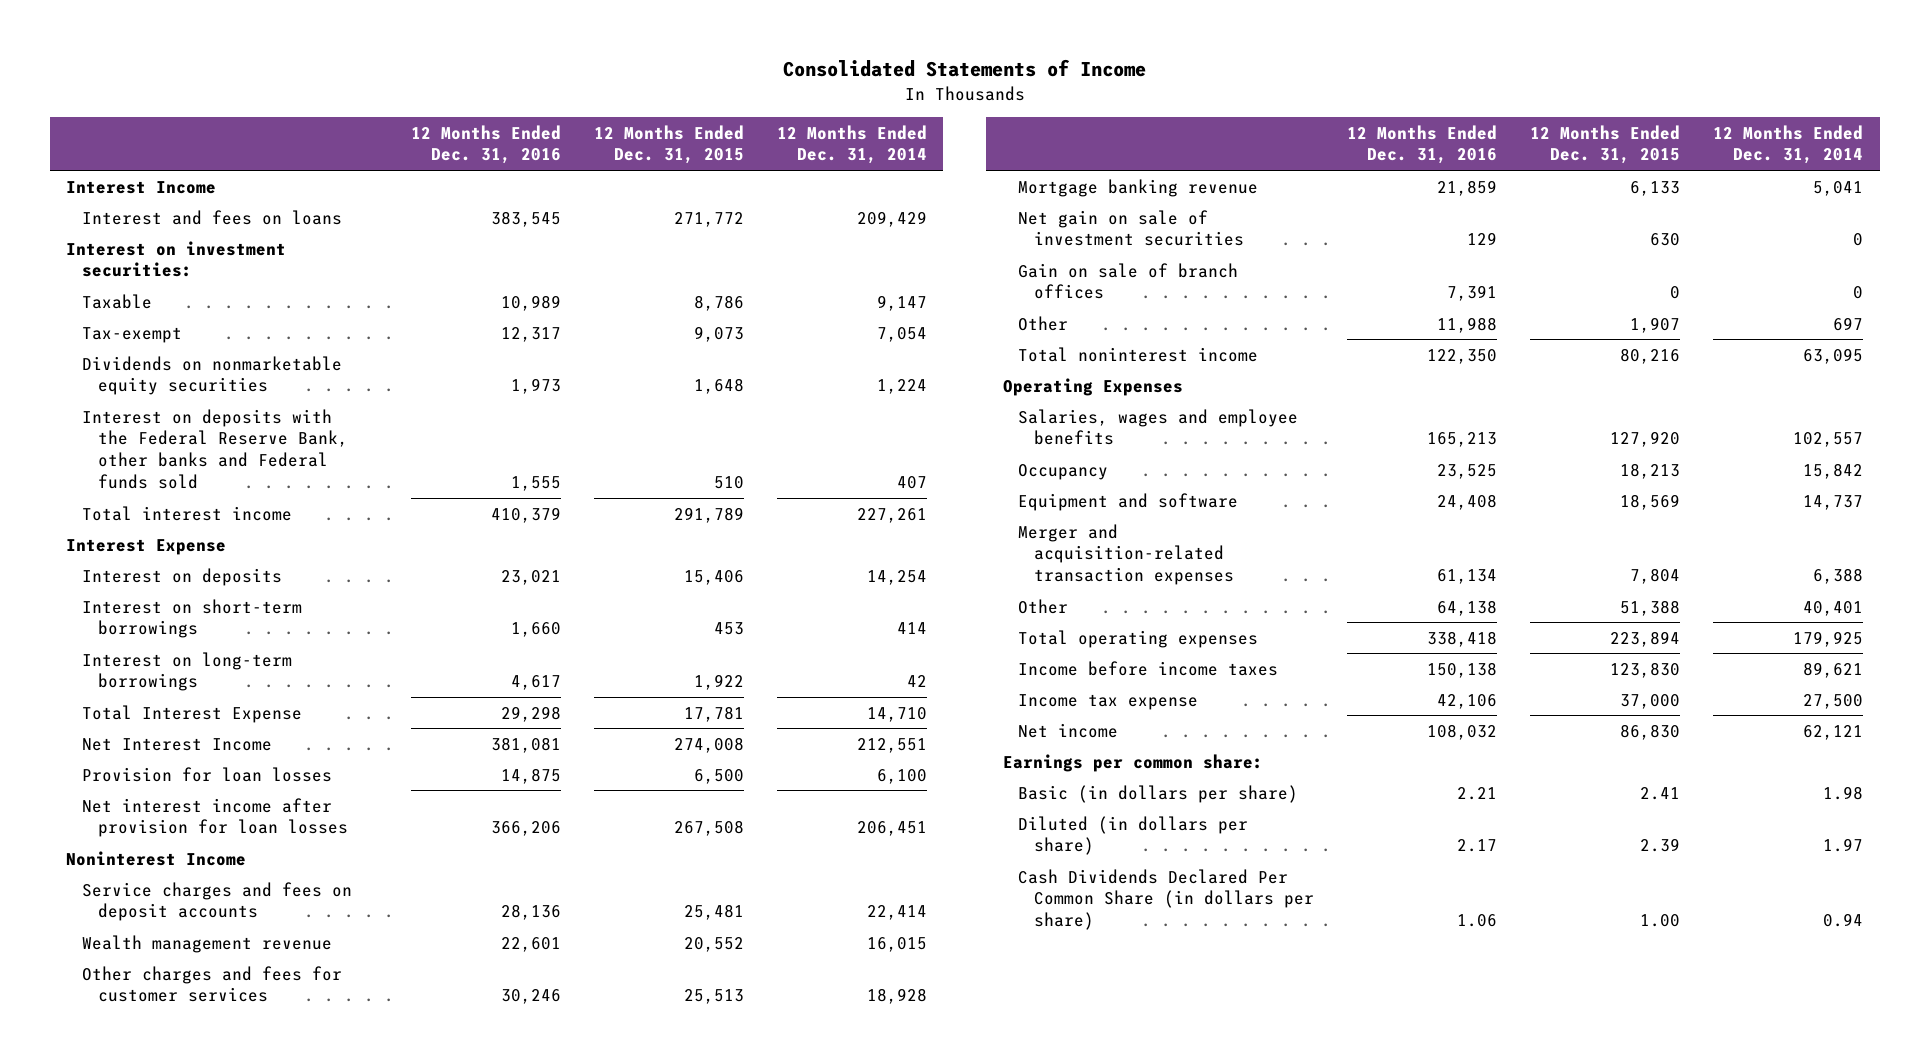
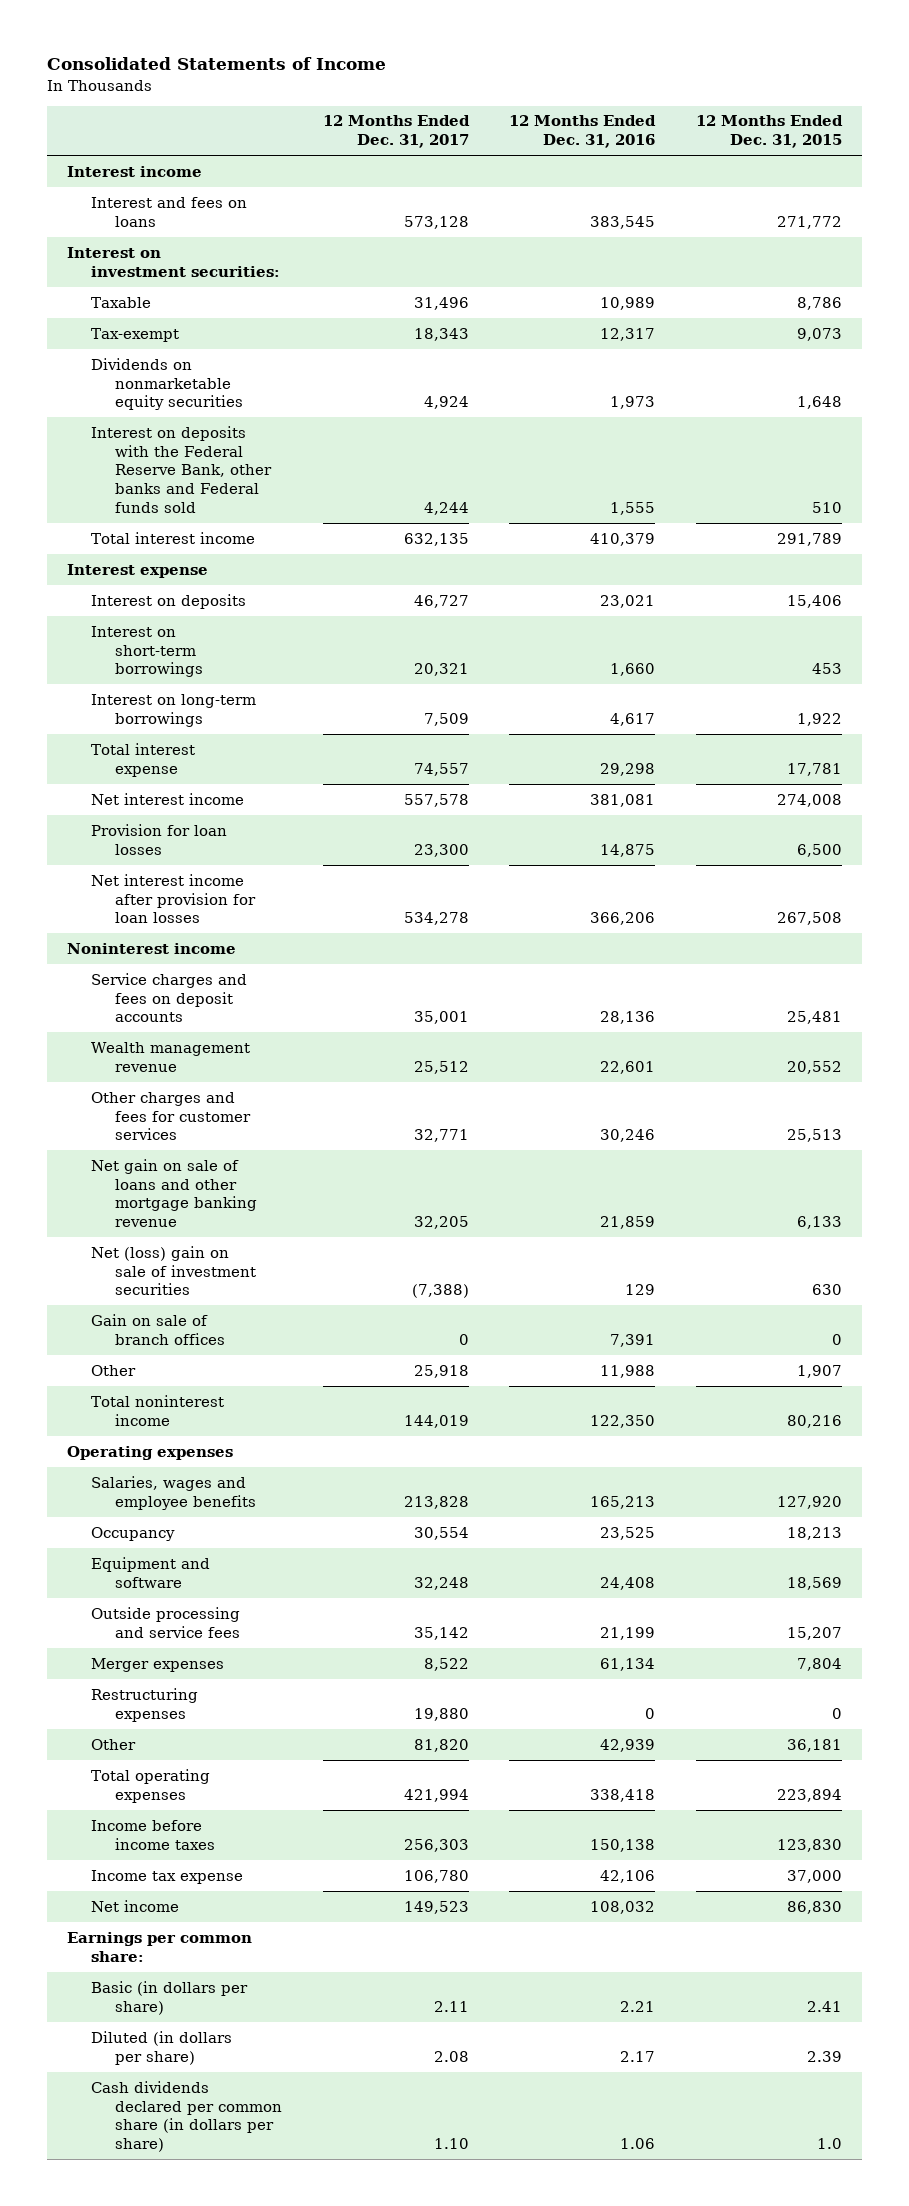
[776,124,927,165] 12 Months Ended Dec. 31, 2014 -> none
none -> [322,115,470,149] 12 Months Ended Dec. 31, 2017
[66,180,217,194] Interest Income -> [67,165,203,177] Interest income
[66,538,227,555] Interest Expense -> [67,563,209,578] Interest expense
[81,704,302,723] Total Interest Expense -> [91,742,196,777] Total interest expense
[81,737,272,751] Net Interest Income -> [91,792,245,805] Net interest income
[66,850,247,866] Noninterest Income -> [67,942,237,954] Noninterest income
[1018,178,1259,197] Mortgage banking revenue -> [91,1158,258,1228] Net gain on sale of loans and other mortgage banking revenue
[1018,209,1245,247] Net gain on sale of investment securities -> [91,1245,257,1296] Net (loss) gain on sale of investment securities
[1002,377,1183,396] Operating Expenses -> [67,1445,234,1460] Operating expenses
none -> [91,1606,241,1638] Outside processing and service fees
[1018,523,1235,586] Merger and acquisition-related transaction expenses -> [91,1657,225,1672] Merger expenses
none -> [91,1687,199,1722] Restructuring expenses
[1437,599,1498,616] 64,138 -> [600,1738,656,1752] 42,939
[1620,599,1681,616] 51,388 -> [787,1738,843,1752] 36,181
[1018,868,1315,931] Cash Dividends Declared Per Common Share (in dollars per share) -> [91,2080,283,2153] Cash dividends declared per common share (in dollars per share)
[1640,914,1681,928] 1.00 -> [817,2138,843,2150] 1.0

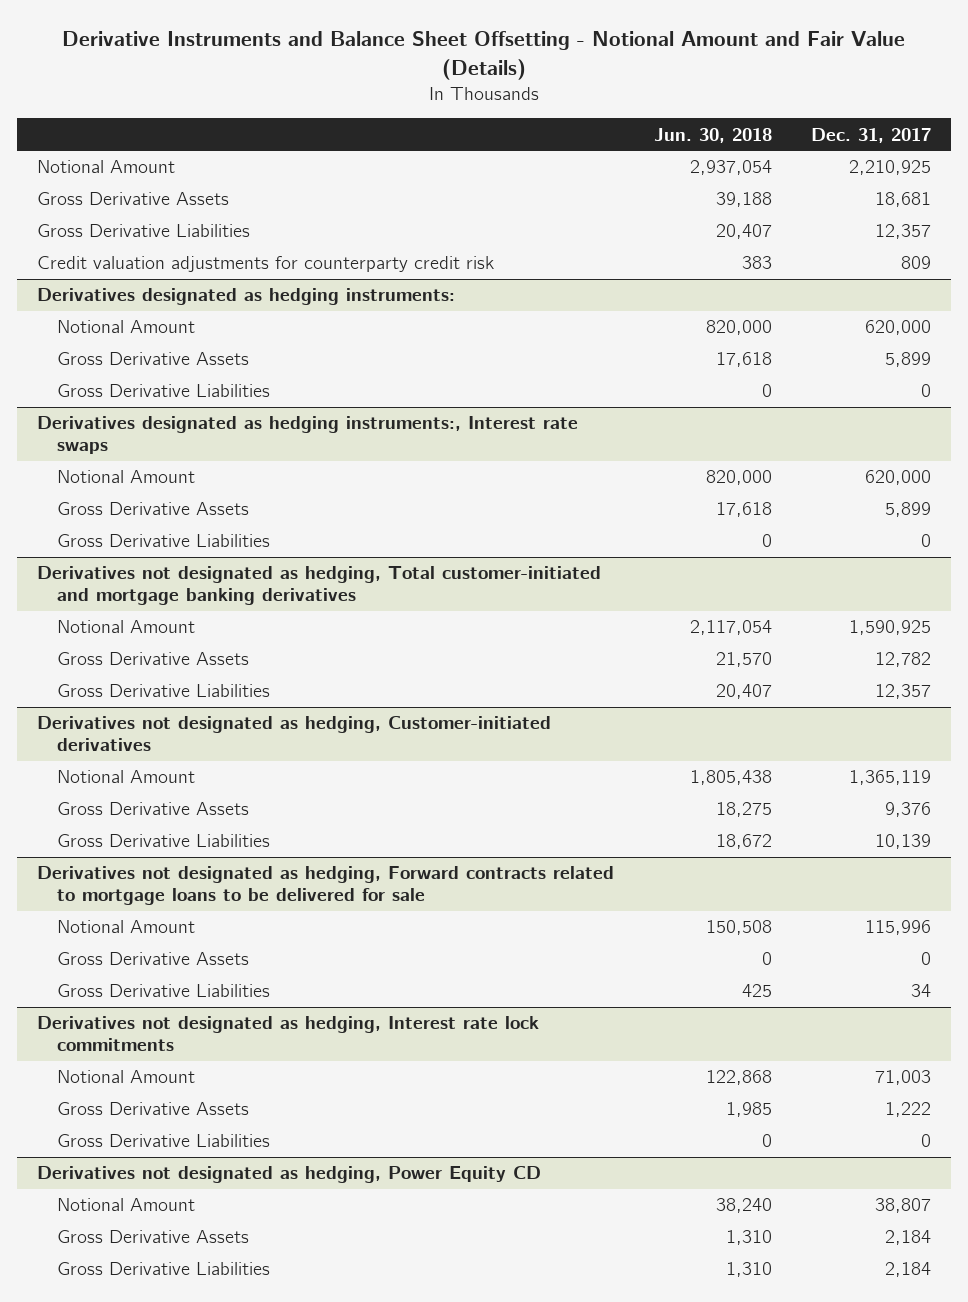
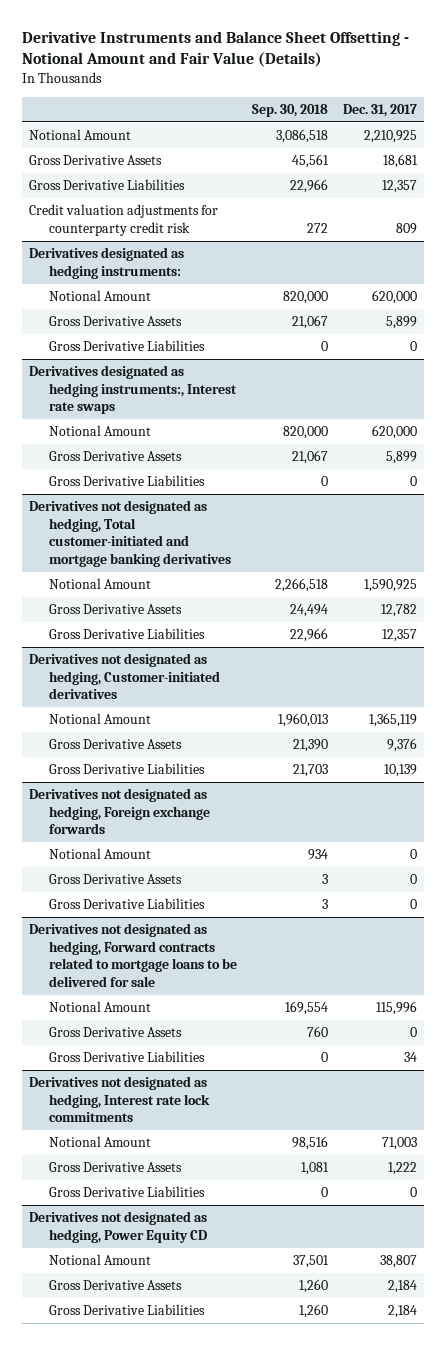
[653,127,772,143] Jun. 30, 2018 -> none
none -> [251,103,328,117] Sep. 30, 2018
none -> [29,788,210,835] Derivatives not designated as hedging, Foreign exchange forwards
none -> [48,848,151,860] Notional Amount
none -> [48,874,182,885] Gross Derivative Assets
none -> [48,898,205,910] Gross Derivative Liabilities

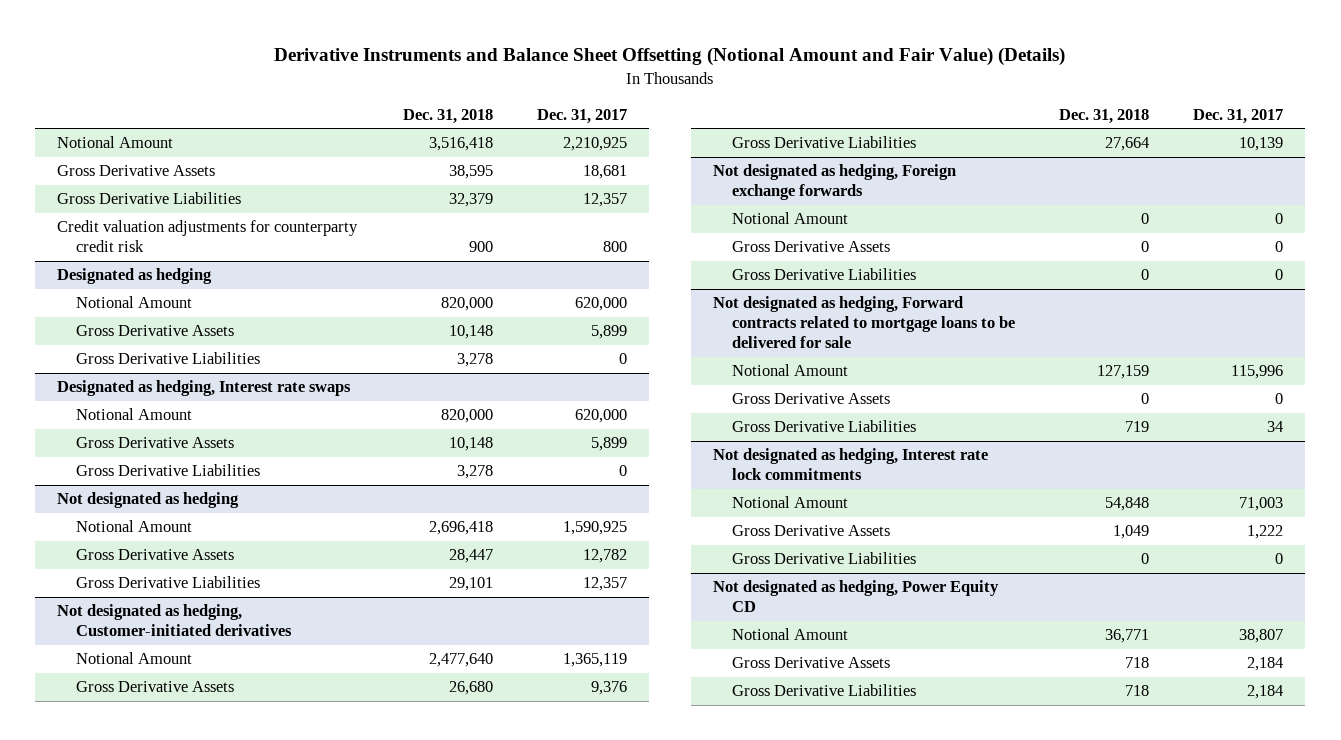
[21,31,409,68] Derivative Instruments and Balance Sheet Offsetting - Notional Amount and Fair Value (Details) -> [274,47,1066,67] Derivative Instruments and Balance Sheet Offsetting (Notional Amount and Fair Value) (Details)
[251,103,328,117] Sep. 30, 2018 -> none
none -> [403,108,494,124] Dec. 31, 2018
[395,222,417,234] 809 -> [603,241,628,253] 800
[29,247,185,279] Derivatives designated as hedging instruments: -> [57,268,213,285] Designated as hedging
[29,365,237,415] Derivatives designated as hedging instruments:, Interest rate swaps -> [57,380,352,397] Designated as hedging, Interest rate swaps
[29,500,231,567] Derivatives not designated as hedging, Total customer-initiated and mortgage banking derivatives -> none
none -> [57,492,240,509] Not designated as hedging
[29,653,220,700] Derivatives not designated as hedging, Customer-initiated derivatives -> [57,604,293,637] Not designated as hedging, Customer-initiated derivatives
[29,788,210,835] Derivatives not designated as hedging, Foreign exchange forwards -> [713,164,957,201] Not designated as hedging, Foreign exchange forwards
[29,923,237,987] Derivatives not designated as hedging, Forward contracts related to mortgage loans to be delivered for sale -> [713,296,1015,349] Not designated as hedging, Forward contracts related to mortgage loans to be delivered for sale
[29,1076,210,1123] Derivatives not designated as hedging, Interest rate lock commitments -> [713,448,989,481] Not designated as hedging, Interest rate lock commitments
[29,1211,208,1243] Derivatives not designated as hedging, Power Equity CD -> [713,580,1000,613] Not designated as hedging, Power Equity CD

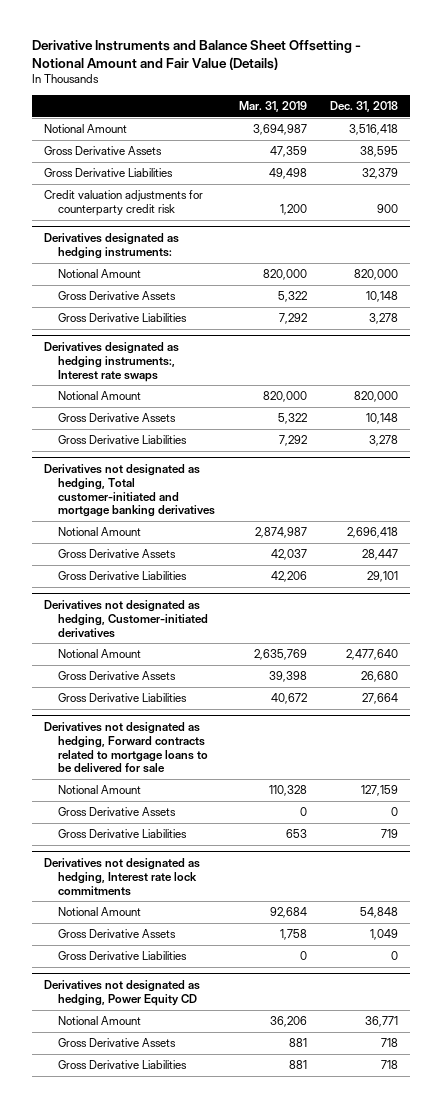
[274,47,1066,67] Derivative Instruments and Balance Sheet Offsetting (Notional Amount and Fair Value) (Details) -> [31,39,361,70] Derivative Instruments and Balance Sheet Offsetting - Notional Amount and Fair Value (Details)
[537,108,628,124] Dec. 31, 2017 -> none
none -> [238,100,307,112] Mar. 31, 2019
[57,268,213,285] Designated as hedging -> [43,233,179,259] Derivatives designated as hedging instruments:
[57,380,352,397] Designated as hedging, Interest rate swaps -> [43,342,179,382] Derivatives designated as hedging instruments:, Interest rate swaps
[57,492,240,509] Not designated as hedging -> none
none -> [43,464,215,518] Derivatives not designated as hedging, Total customer-initiated and mortgage banking derivatives
[57,604,293,637] Not designated as hedging, Customer-initiated derivatives -> [43,600,208,638] Derivatives not designated as hedging, Customer-initiated derivatives
[713,164,957,201] Not designated as hedging, Foreign exchange forwards -> none
[731,212,848,225] Notional Amount -> none
[731,241,890,253] Gross Derivative Assets -> none
[731,268,916,281] Gross Derivative Liabilities -> none
[713,296,1015,349] Not designated as hedging, Forward contracts related to mortgage loans to be delivered for sale -> [43,722,208,774] Derivatives not designated as hedging, Forward contracts related to mortgage loans to be delivered for sale
[713,448,989,481] Not designated as hedging, Interest rate lock commitments -> [43,858,200,896] Derivatives not designated as hedging, Interest rate lock commitments
[713,580,1000,613] Not designated as hedging, Power Equity CD -> [43,980,200,1006] Derivatives not designated as hedging, Power Equity CD

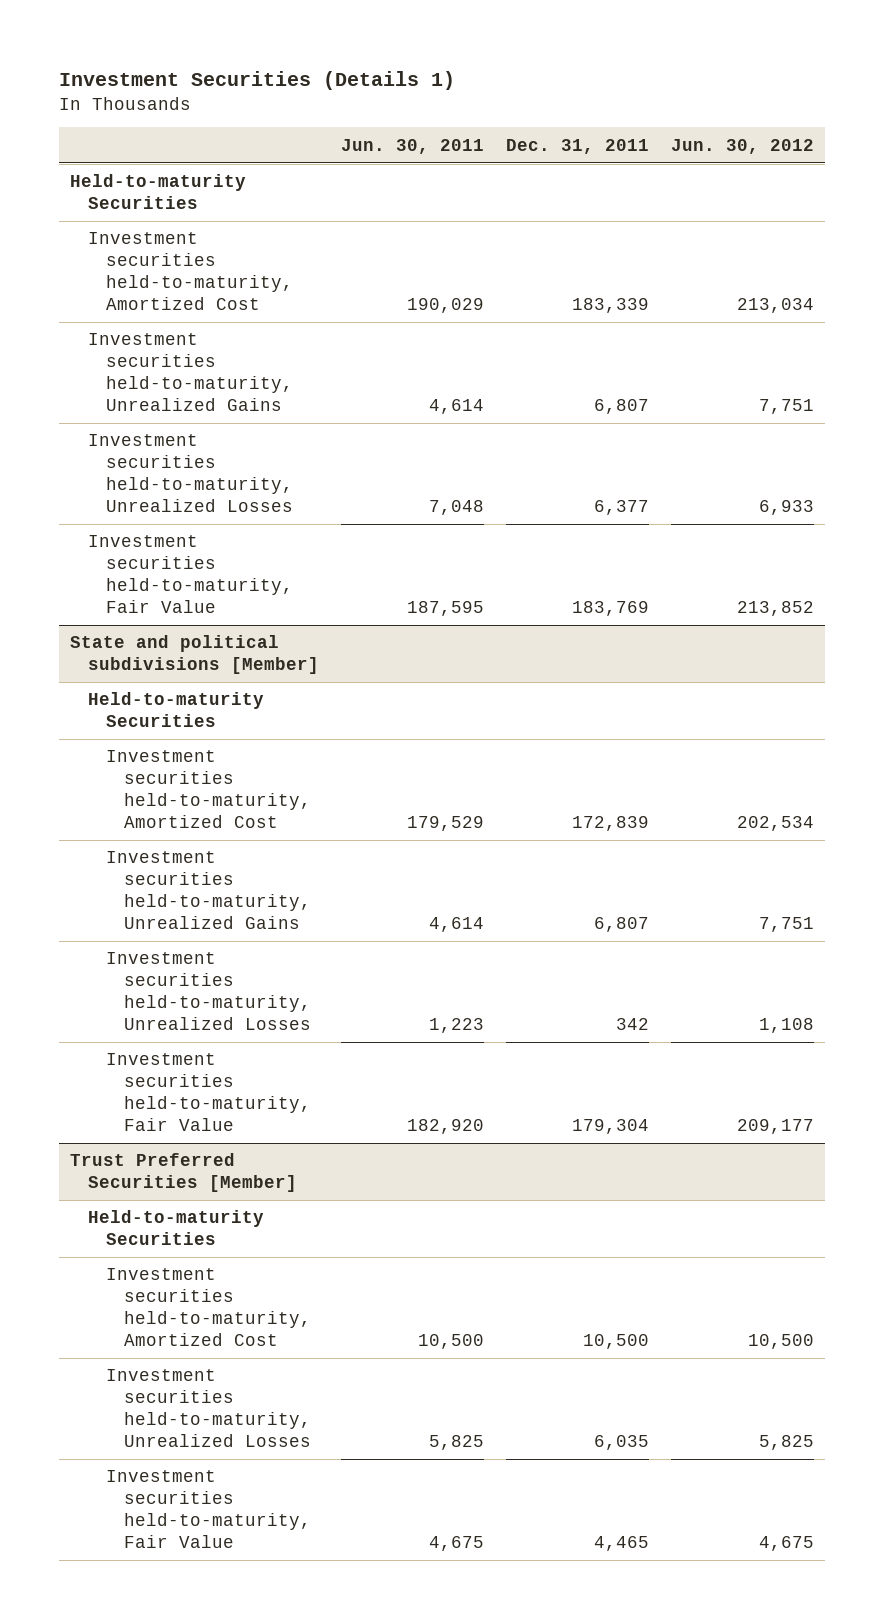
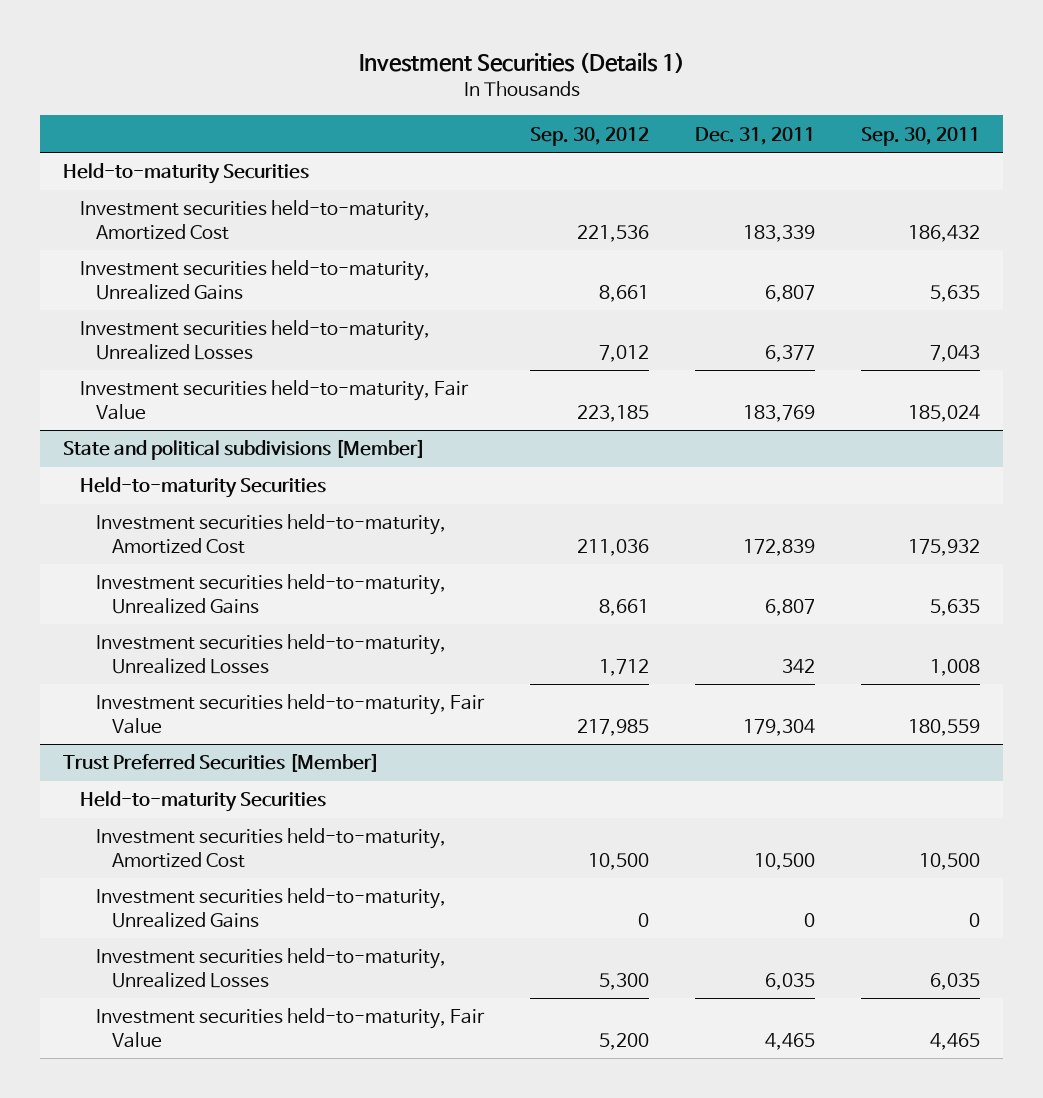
[341,138,485,154] Jun. 30, 2011 -> none
[671,138,815,154] Jun. 30, 2012 -> none
none -> [529,126,649,146] Sep. 30, 2012
none -> [861,126,981,146] Sep. 30, 2011
none -> [95,888,446,928] Investment securities held-to-maturity, Unrealized Gains

